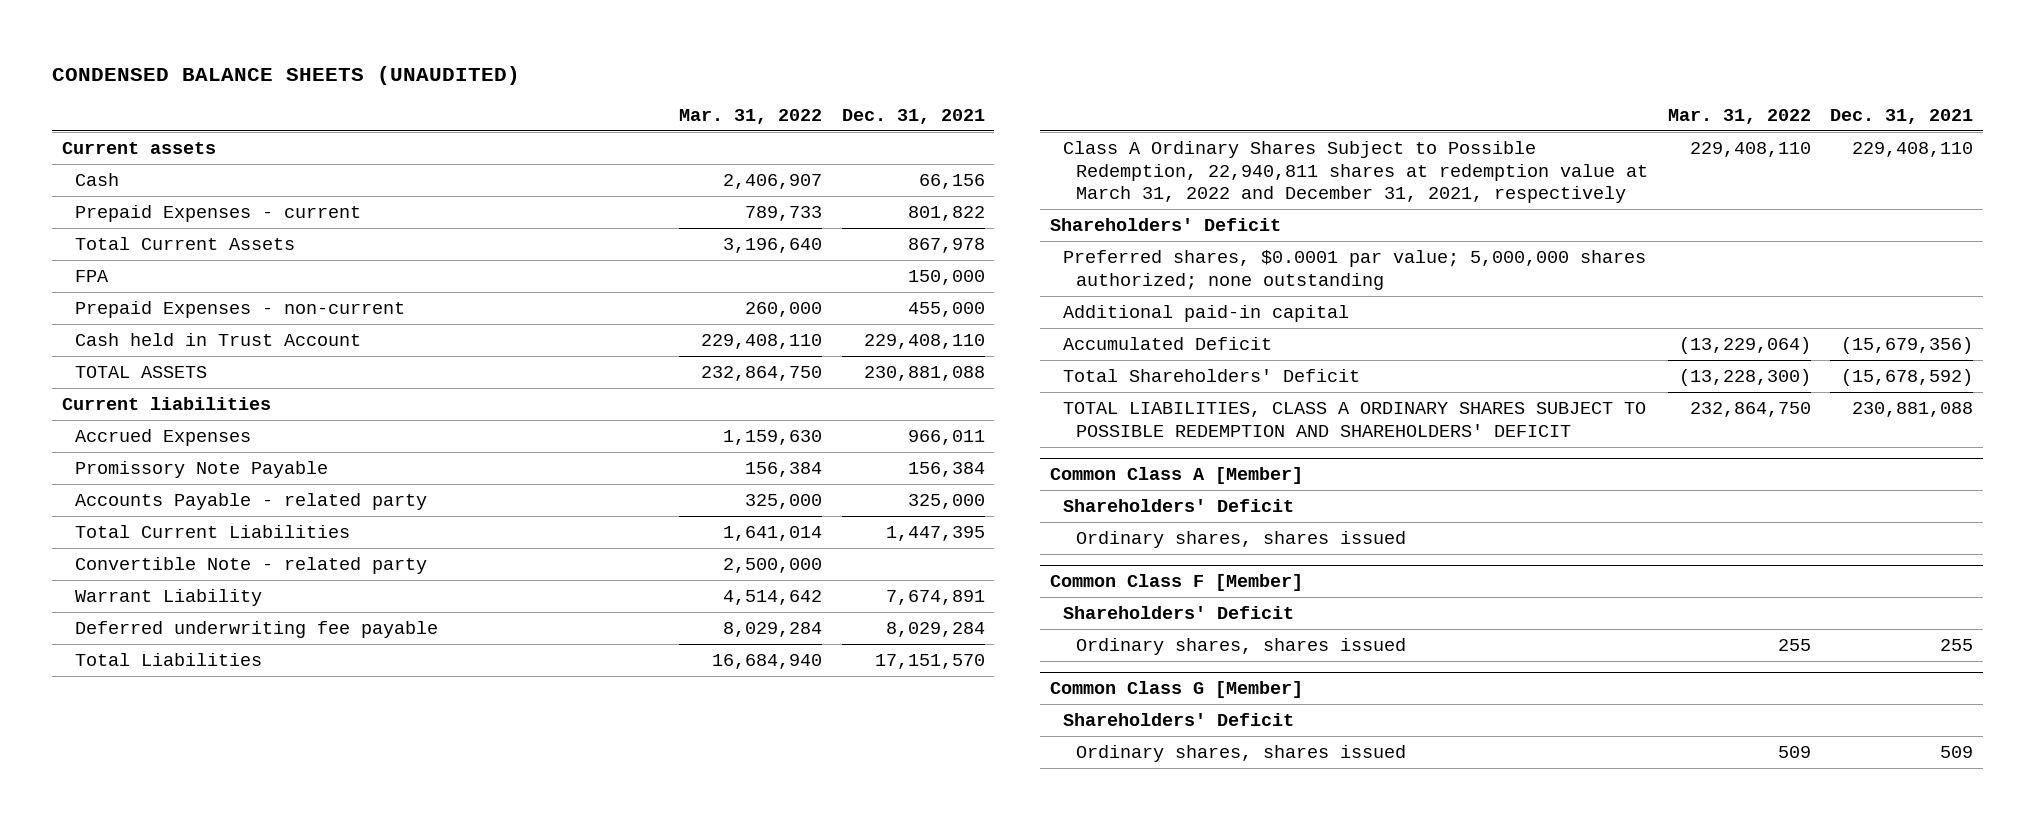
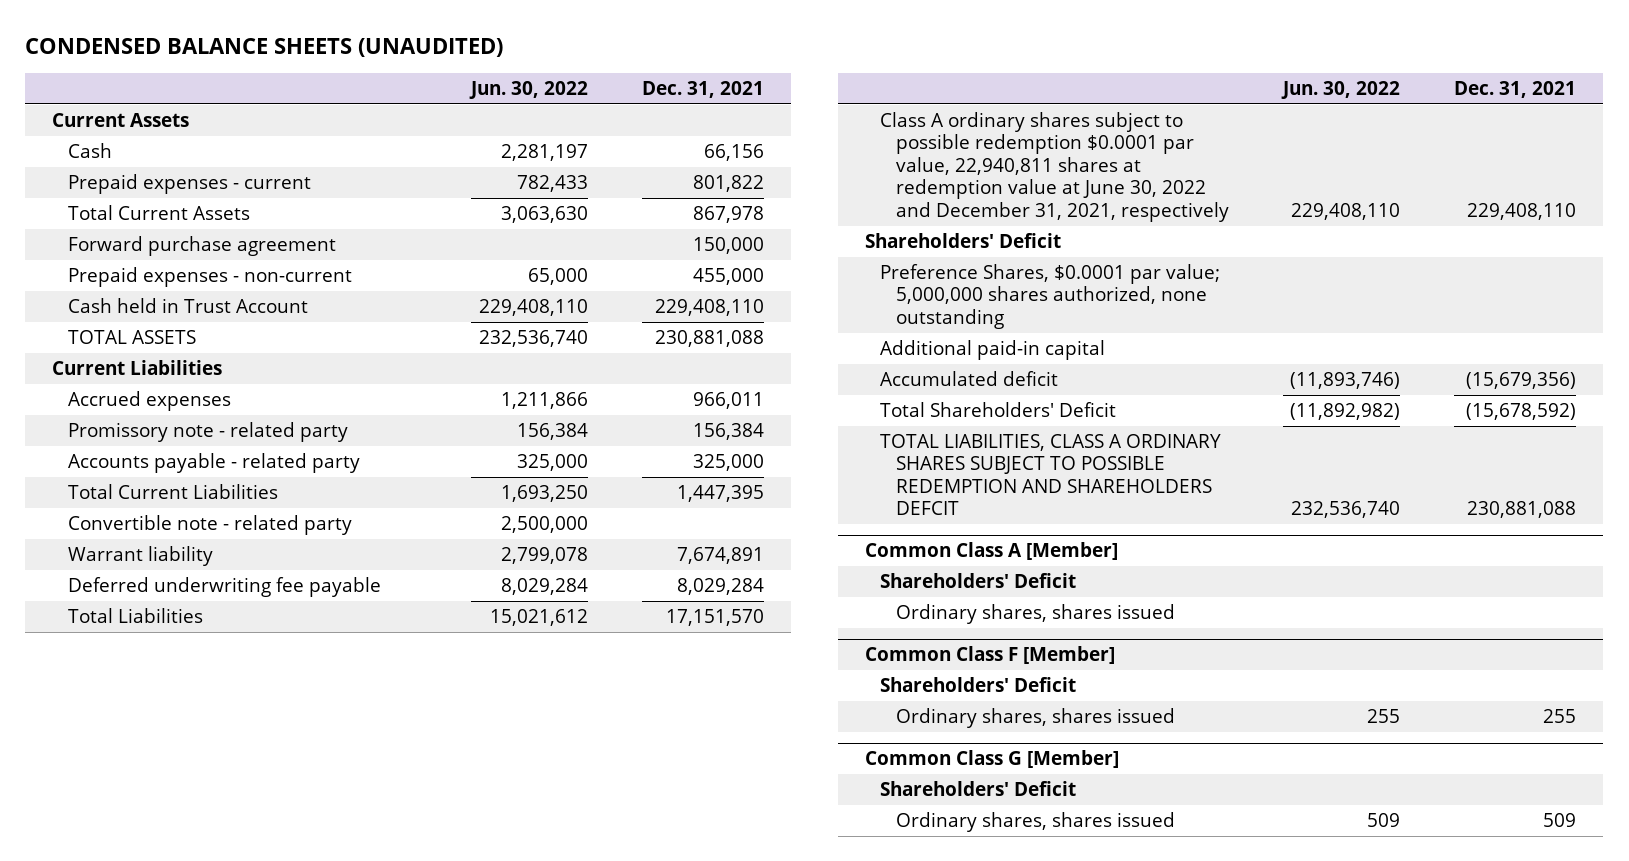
[679,109,823,125] Mar. 31, 2022 -> none
none -> [468,81,588,100] Jun. 30, 2022
[61,141,216,154] Current assets -> [52,113,190,128] Current Assets
[74,204,361,222] Prepaid Expenses - current -> [67,174,311,195] Prepaid expenses - current
[74,269,109,282] FPA -> none
none -> [67,236,336,257] Forward purchase agreement
[74,300,405,318] Prepaid Expenses - non-current -> [67,267,352,288] Prepaid expenses - non-current
[61,396,271,410] Current liabilities -> [52,360,223,376] Current Liabilities
[74,428,251,446] Accrued Expenses -> [67,391,231,412] Accrued expenses
[74,460,328,478] Promissory Note Payable -> [67,422,348,443] Promissory note - related party
[74,492,427,510] Accounts Payable - related party -> [67,453,360,474] Accounts payable - related party
[74,556,427,574] Convertible Note - related party -> [67,515,352,536] Convertible note - related party
[74,588,262,606] Warrant Liability -> [67,546,213,567] Warrant liability
[1063,140,1649,204] Class A Ordinary Shares Subject to Possible Redemption, 22,940,811 shares at redemption value at March 31, 2022 and December 31, 2021, respectively -> [880,112,1229,222] Class A ordinary shares subject to possible redemption $0.0001 par value, 22,940,811 shares at redemption value at June 30, 2022 and December 31, 2021, respectively
[1063,249,1647,290] Preferred shares, $0.0001 par value; 5,000,000 shares authorized; none outstanding -> [880,264,1221,329] Preference Shares, $0.0001 par value; 5,000,000 shares authorized, none outstanding
[1063,336,1273,350] Accumulated Deficit -> [880,371,1059,387] Accumulated deficit
[1063,401,1647,437] TOTAL LIABILITIES, CLASS A ORDINARY SHARES SUBJECT TO POSSIBLE REDEMPTION AND SHAREHOLDERS' DEFICIT -> [880,434,1222,516] TOTAL LIABILITIES, CLASS A ORDINARY SHARES SUBJECT TO POSSIBLE REDEMPTION AND SHAREHOLDERS DEFCIT

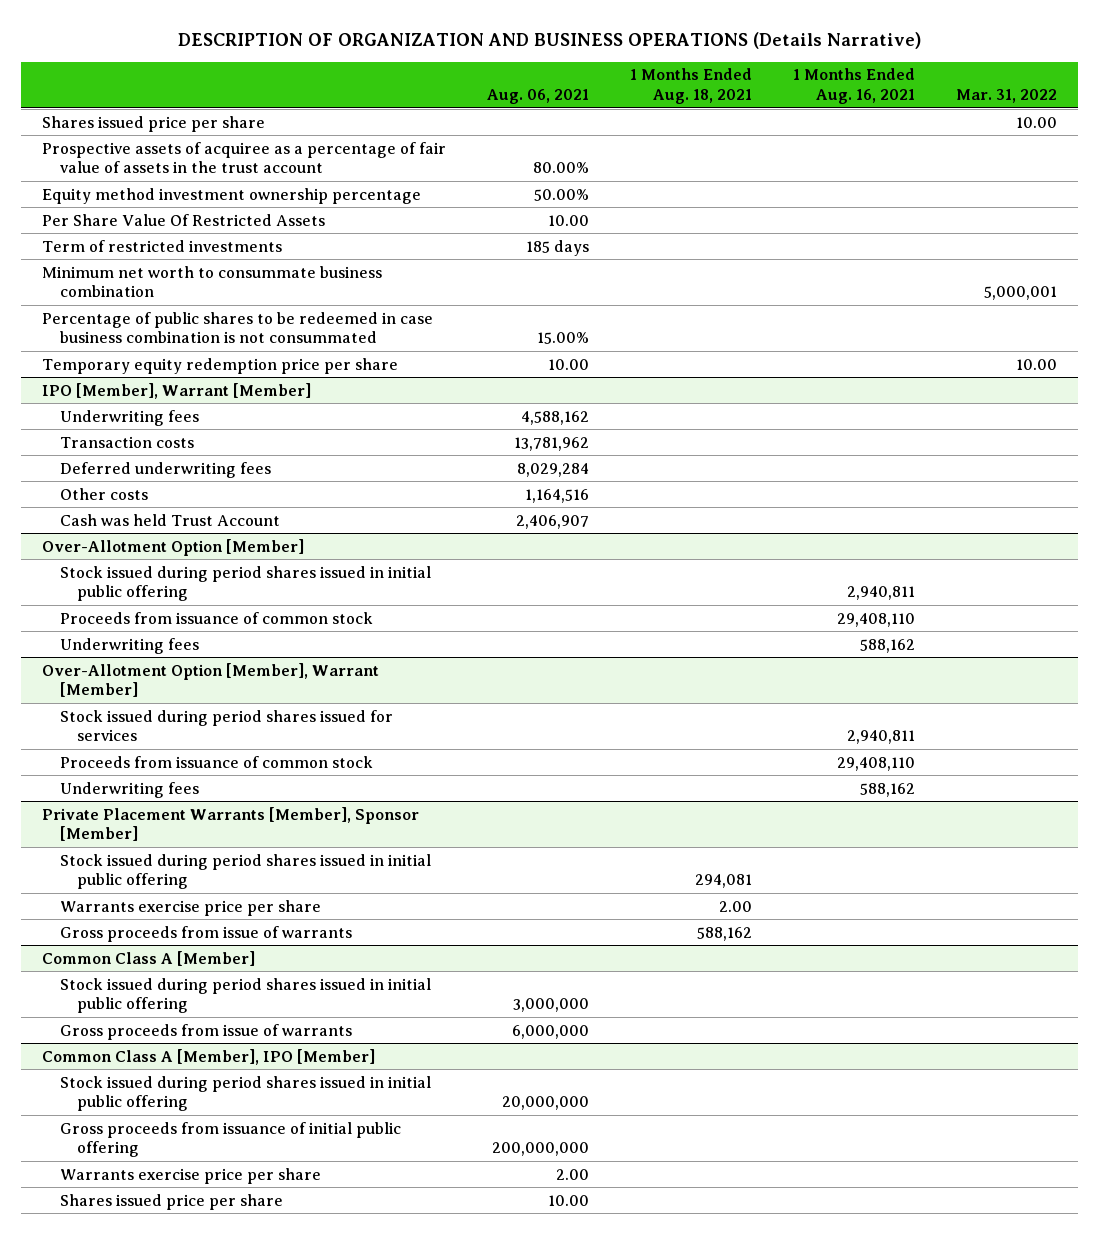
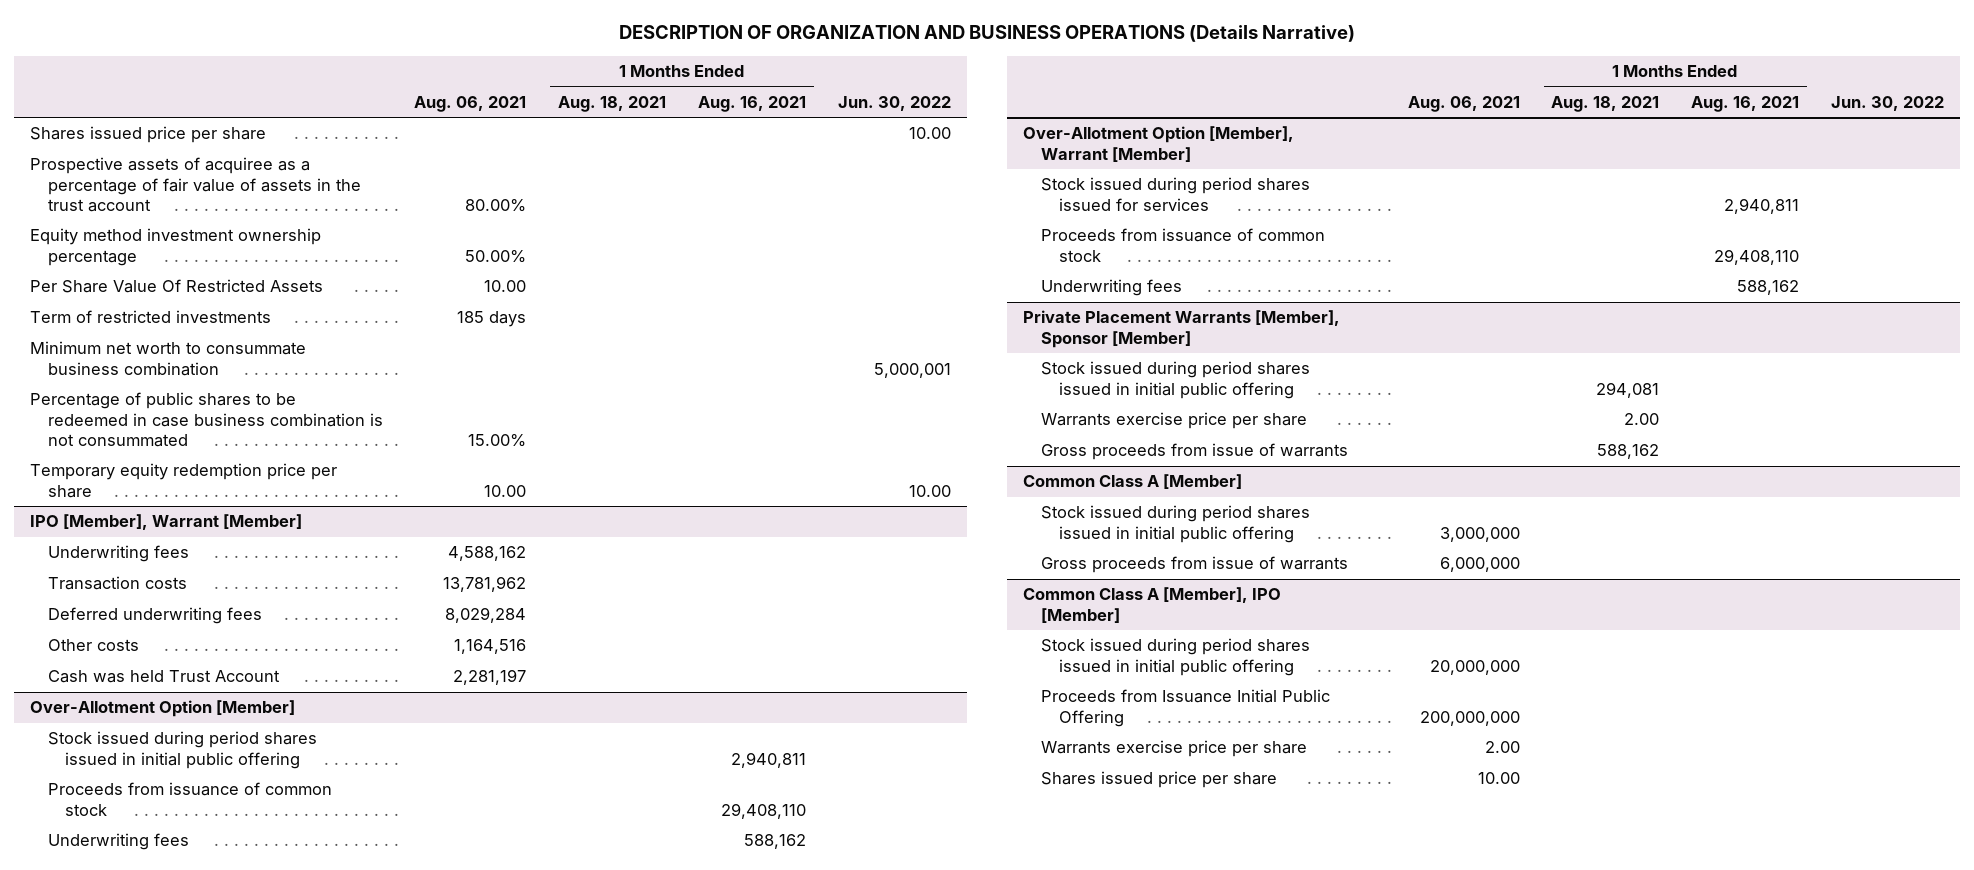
[956,89,1058,104] Mar. 31, 2022 -> none
none -> [837,95,951,111] Jun. 30, 2022
[516,514,590,529] 2,406,907 -> [453,669,527,686] 2,281,197
[59,1121,401,1158] Gross proceeds from issuance of initial public offering -> [1040,689,1330,727] Proceeds from Issuance Initial Public Offering

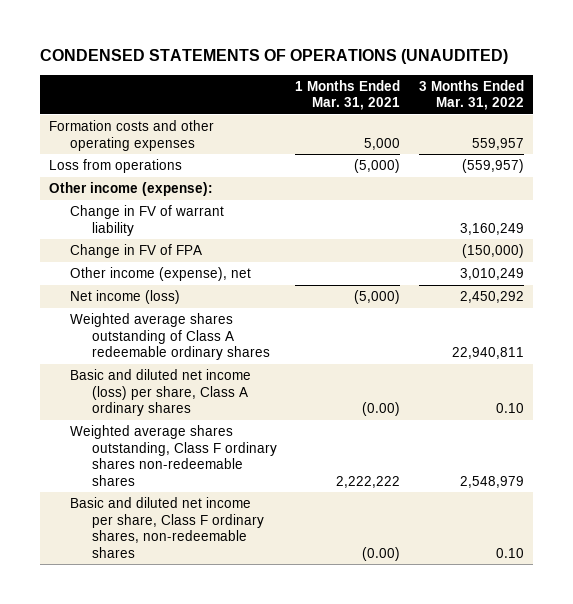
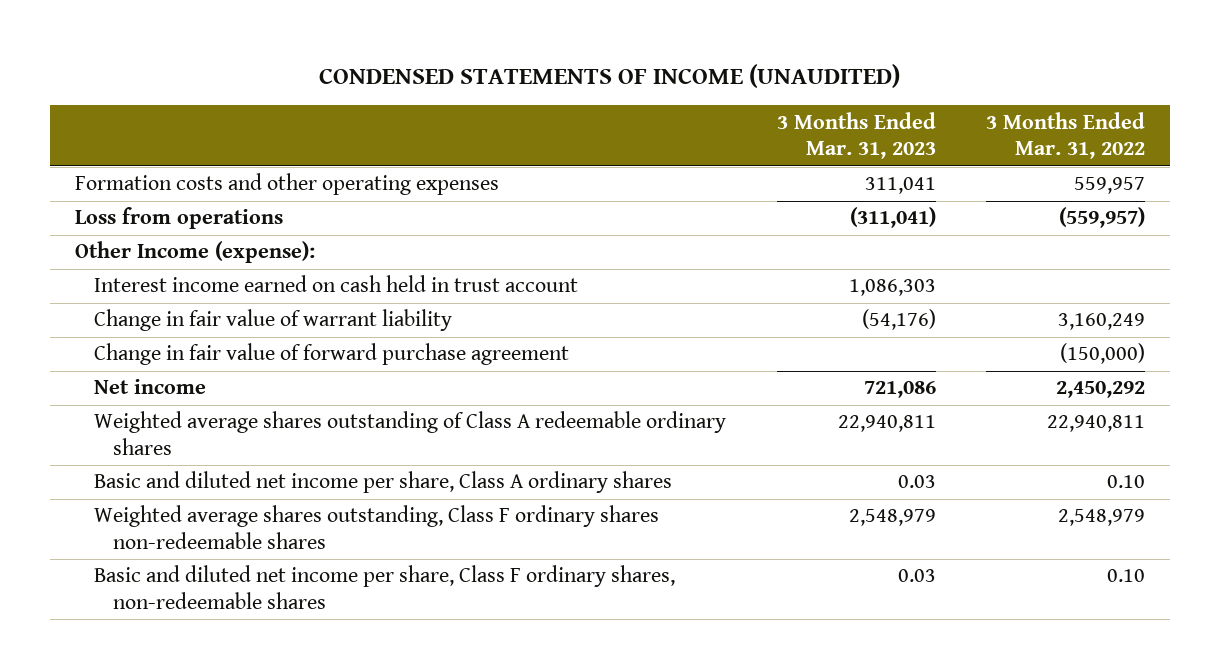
[39,48,508,64] CONDENSED STATEMENTS OF OPERATIONS (UNAUDITED) -> [319,63,901,88] CONDENSED STATEMENTS OF INCOME (UNAUDITED)
[295,79,401,111] 1 Months Ended Mar. 31, 2021 -> none
none -> [776,111,936,160] 3 Months Ended Mar. 31, 2023
[70,243,203,258] Change in FV of FPA -> none
[70,266,252,281] Other income (expense), net -> none
[49,181,214,196] Other income (expense): -> [75,241,316,264] Other Income (expense):
none -> [94,275,579,293] Interest income earned on cash held in trust account
[70,204,225,236] Change in FV of warrant liability -> [94,309,453,332] Change in fair value of warrant liability
none -> [94,343,570,366] Change in fair value of forward purchase agreement
[70,289,181,304] Net income (loss) -> [94,379,207,395] Net income
[70,368,252,417] Basic and diluted net income (loss) per share, Class A ordinary shares -> [94,471,673,494] Basic and diluted net income per share, Class A ordinary shares

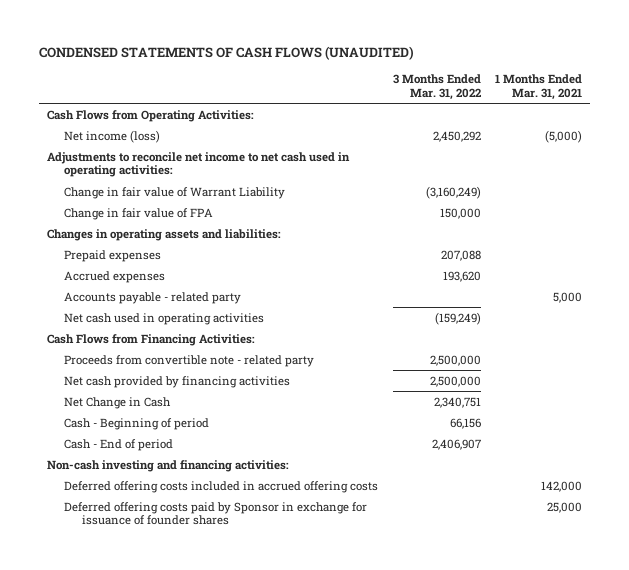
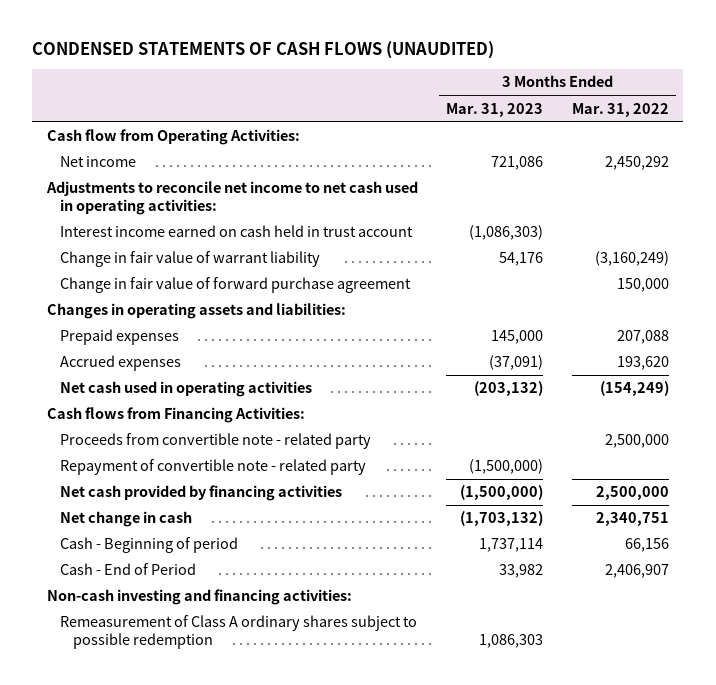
[495,74,583,100] 1 Months Ended Mar. 31, 2021 -> none
none -> [446,102,544,117] Mar. 31, 2023
[46,109,254,122] Cash Flows from Operating Activities: -> [46,129,300,146] Cash flow from Operating Activities:
[64,129,161,143] Net income (loss) -> [59,156,136,168] Net income
none -> [59,225,413,238] Interest income earned on cash held in trust account
[64,186,286,199] Change in fair value of Warrant Liability -> [59,251,320,268] Change in fair value of warrant liability
[64,207,214,220] Change in fair value of FPA -> [59,277,411,294] Change in fair value of forward purchase agreement
[64,291,242,304] Accounts payable - related party -> none
[434,311,481,325] (159,249) -> [600,381,670,397] (154,249)
[46,333,255,346] Cash Flows from Financing Activities: -> [46,407,305,424] Cash flows from Financing Activities:
none -> [59,459,366,476] Repayment of convertible note - related party
[64,396,172,409] Net Change in Cash -> [59,511,192,528] Net change in cash
[64,438,174,451] Cash - End of period -> [59,563,196,576] Cash - End of Period
[64,480,379,493] Deferred offering costs included in accrued offering costs -> none
[64,501,368,526] Deferred offering costs paid by Sponsor in exchange for issuance of founder shares -> none
none -> [59,615,417,649] Remeasurement of Class A ordinary shares subject to possible redemption

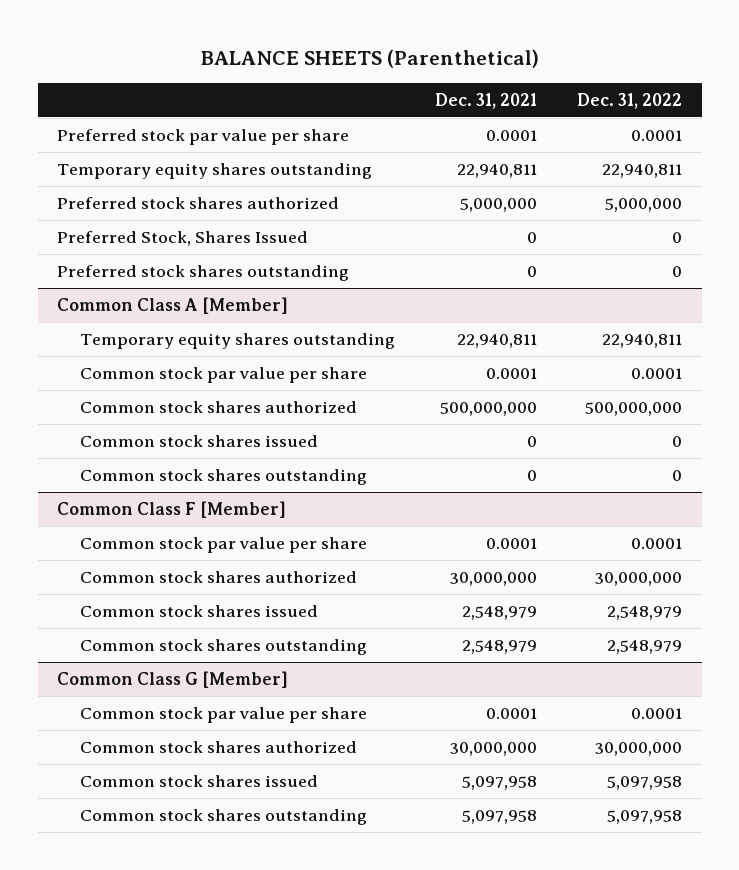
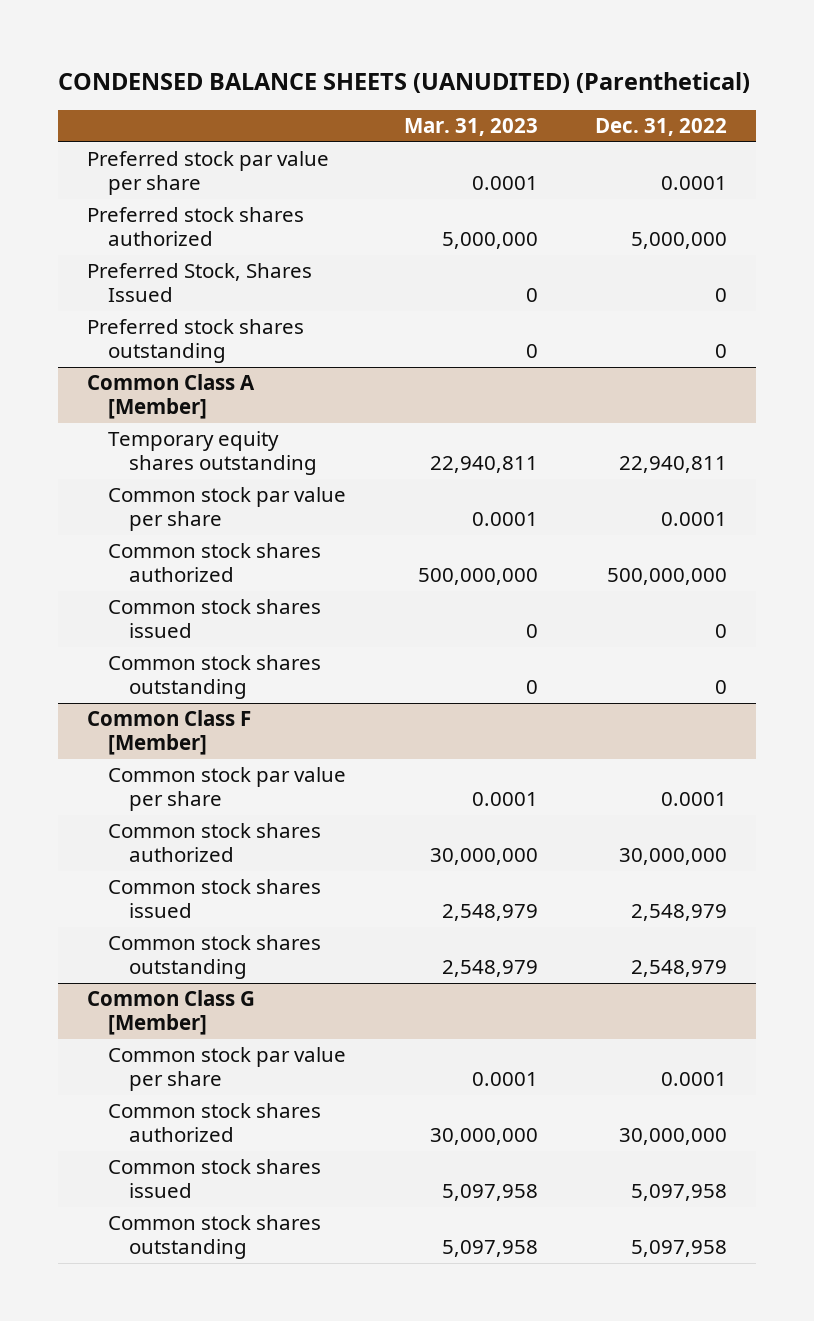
[200,48,539,68] BALANCE SHEETS (Parenthetical) -> [57,71,750,93] CONDENSED BALANCE SHEETS (UANUDITED) (Parenthetical)
[435,92,538,109] Dec. 31, 2021 -> none
none -> [403,118,538,137] Mar. 31, 2023
[57,163,373,180] Temporary equity shares outstanding -> none

